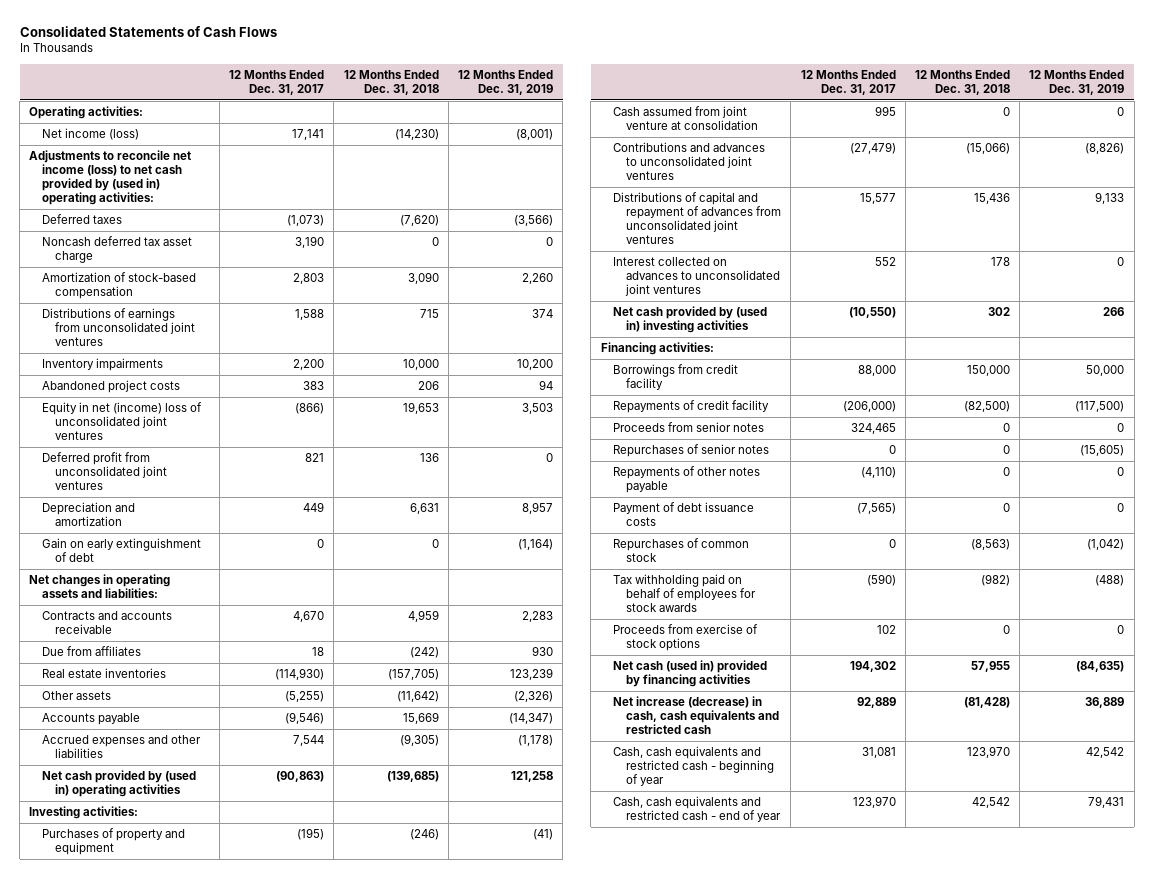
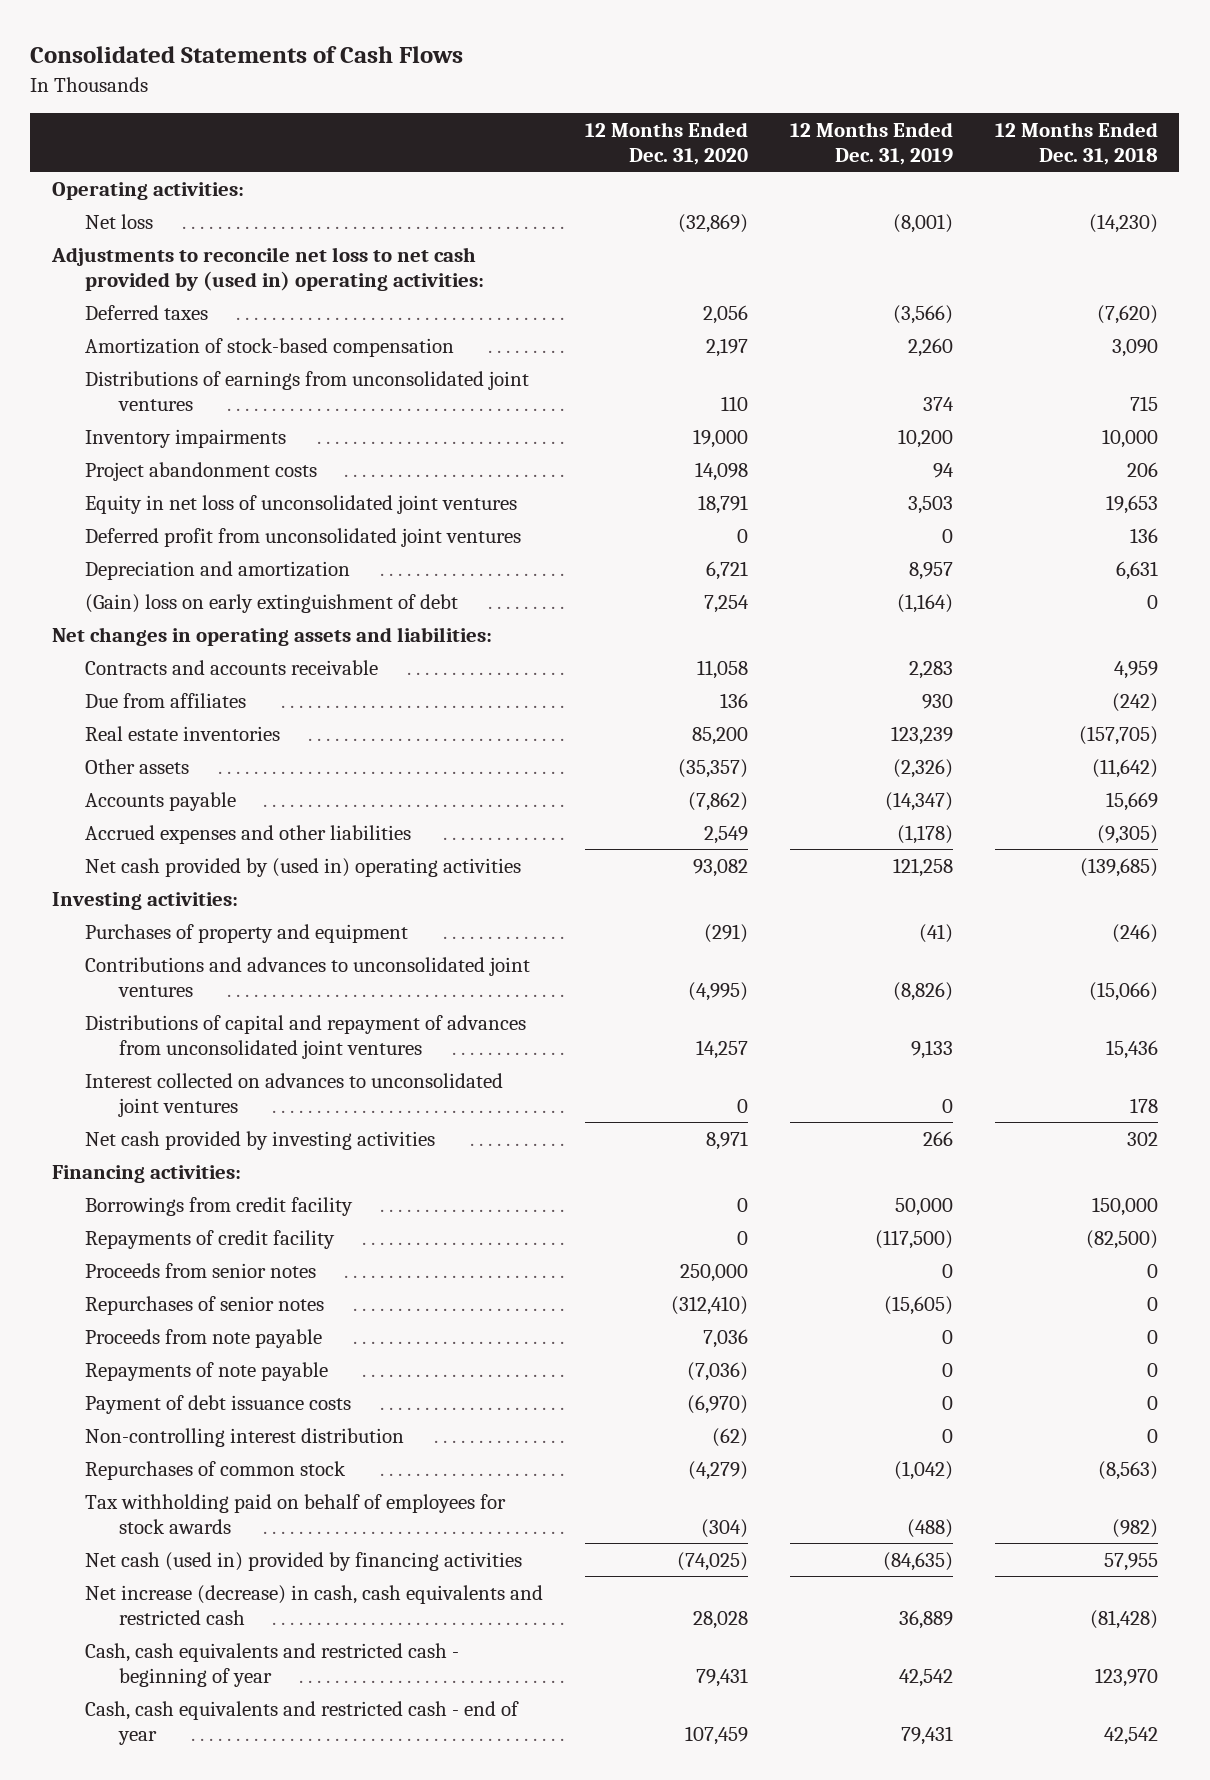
[229,69,325,95] 12 Months Ended Dec. 31, 2017 -> none
none -> [585,122,749,165] 12 Months Ended Dec. 31, 2020
[42,128,140,141] Net income (loss) -> [85,213,154,229] Net loss
[29,150,192,206] Adjustments to reconcile net income (loss) to net cash provided by (used in) operating activities: -> [50,246,485,291] Adjustments to reconcile net loss to net cash provided by (used in) operating activities:
[42,236,193,264] Noncash deferred tax asset charge -> none
[42,380,181,394] Abandoned project costs -> [85,461,318,481] Project abandonment costs
[42,402,203,441] Equity in net (income) loss of unconsolidated joint ventures -> [85,494,518,514] Equity in net loss of unconsolidated joint ventures
[42,538,202,563] Gain on early extinguishment of debt -> [85,593,459,613] (Gain) loss on early extinguishment of debt
[613,106,759,131] Cash assumed from joint venture at consolidation -> none
[613,306,768,334] Net cash provided by (used in) investing activities -> [85,1130,436,1150] Net cash provided by investing activities
none -> [85,1328,323,1348] Proceeds from note payable
[613,466,761,494] Repayments of other notes payable -> [85,1361,329,1381] Repayments of note payable
none -> [85,1427,405,1447] Non-controlling interest distribution
[613,624,759,652] Proceeds from exercise of stock options -> none

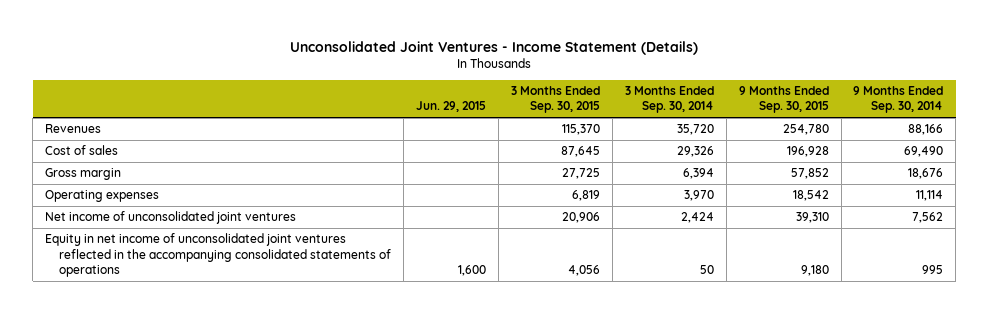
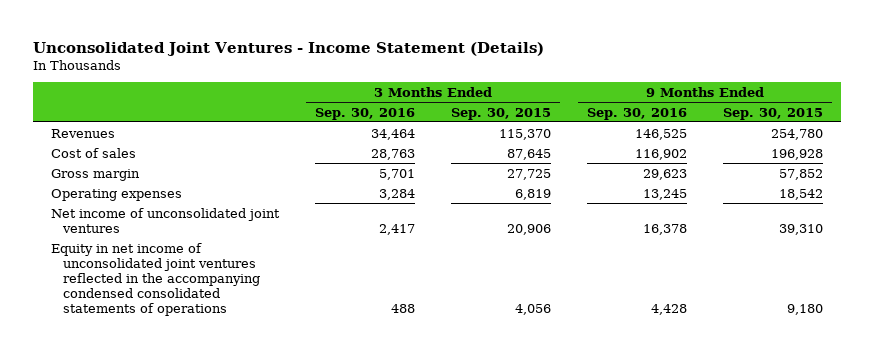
[415,101,486,113] Jun. 29, 2015 -> none
[624,86,714,114] 3 Months Ended Sep. 30, 2014 -> none
[853,86,944,114] 9 Months Ended Sep. 30, 2014 -> none
none -> [314,107,415,120] Sep. 30, 2016
none -> [586,107,687,120] Sep. 30, 2016
[45,233,391,277] Equity in net income of unconsolidated joint ventures reflected in the accompanying consolidated statements of operations -> [50,242,260,317] Equity in net income of unconsolidated joint ventures reflected in the accompanying condensed consolidated statements of operations

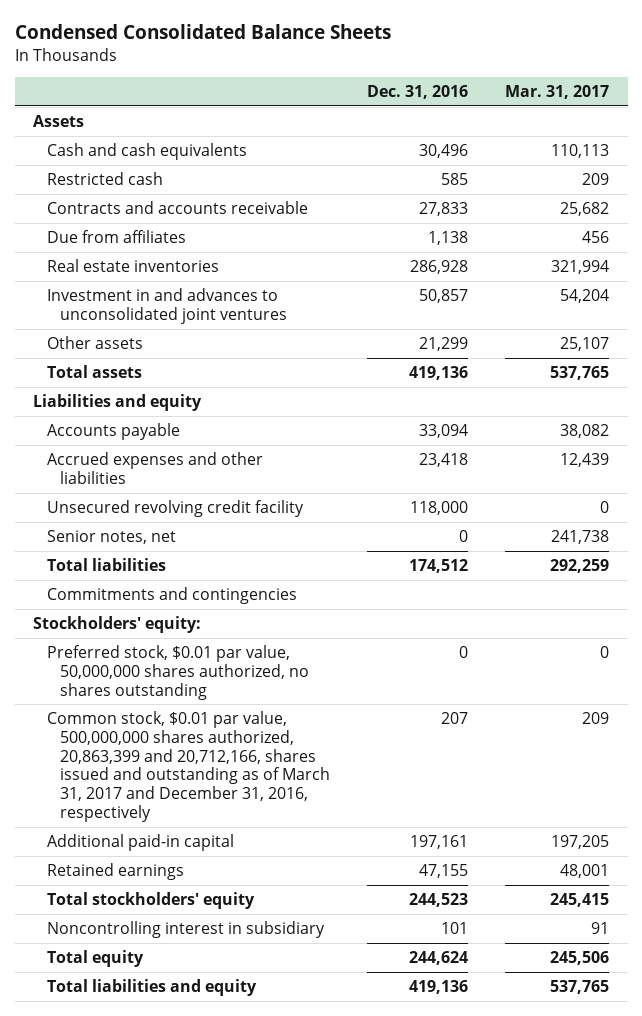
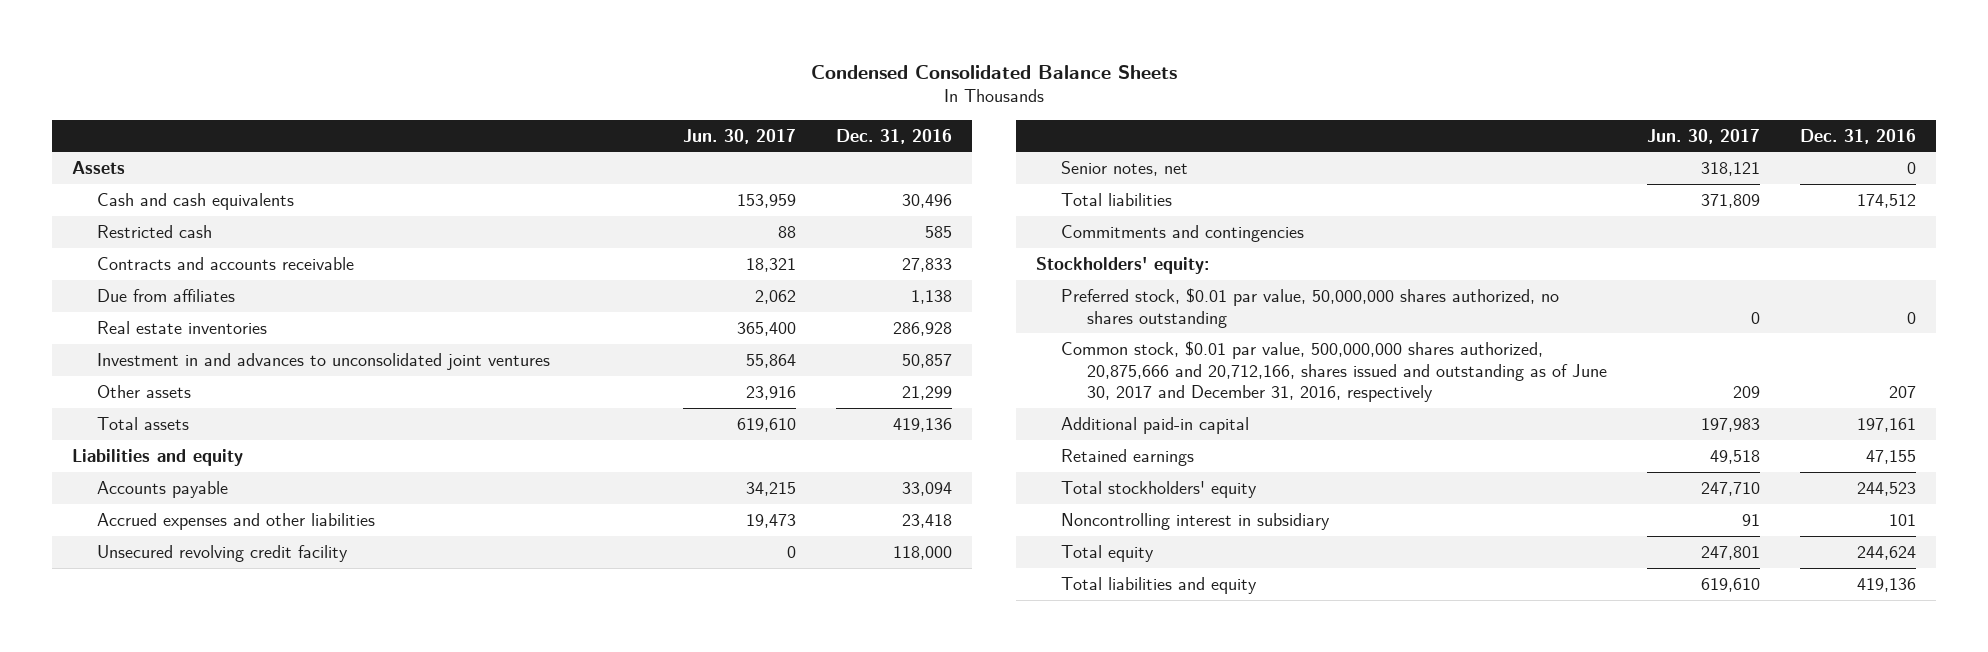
[505,84,610,99] Mar. 31, 2017 -> none
none -> [683,128,797,144] Jun. 30, 2017
[46,711,330,822] Common stock, $0.01 par value, 500,000,000 shares authorized, 20,863,399 and 20,712,166, shares issued and outstanding as of March 31, 2017 and December 31, 2016, respectively -> [1061,340,1607,403] Common stock, $0.01 par value, 500,000,000 shares authorized, 20,875,666 and 20,712,166, shares issued and outstanding as of June 30, 2017 and December 31, 2016, respectively

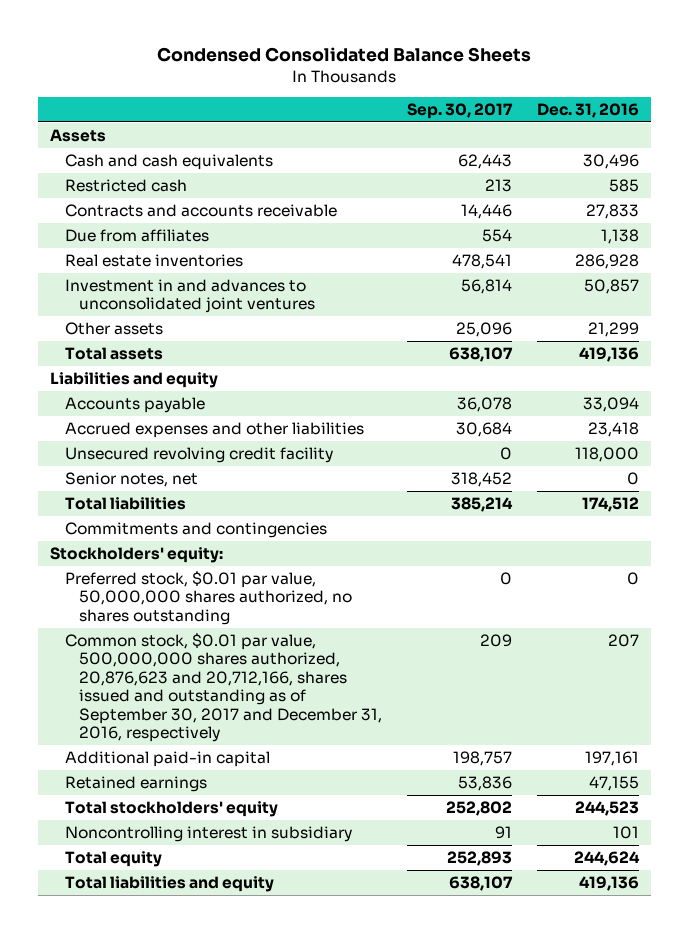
[683,128,797,144] Jun. 30, 2017 -> none
none -> [406,103,513,120] Sep. 30, 2017
[1061,340,1607,403] Common stock, $0.01 par value, 500,000,000 shares authorized, 20,875,666 and 20,712,166, shares issued and outstanding as of June 30, 2017 and December 31, 2016, respectively -> [64,632,383,743] Common stock, $0.01 par value, 500,000,000 shares authorized, 20,876,623 and 20,712,166, shares issued and outstanding as of September 30, 2017 and December 31, 2016, respectively

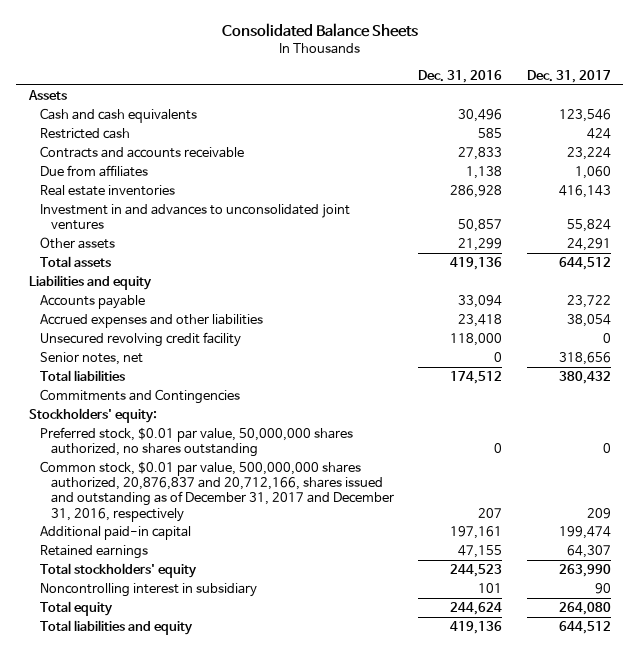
[157,47,532,63] Condensed Consolidated Balance Sheets -> [221,22,418,37] Consolidated Balance Sheets
[406,103,513,120] Sep. 30, 2017 -> none
none -> [527,69,612,83] Dec. 31, 2017
[64,521,327,538] Commitments and contingencies -> [39,388,240,404] Commitments and Contingencies
[64,632,383,743] Common stock, $0.01 par value, 500,000,000 shares authorized, 20,876,623 and 20,712,166, shares issued and outstanding as of September 30, 2017 and December 31, 2016, respectively -> [39,460,394,522] Common stock, $0.01 par value, 500,000,000 shares authorized, 20,876,837 and 20,712,166, shares issued and outstanding as of December 31, 2017 and December 31, 2016, respectively

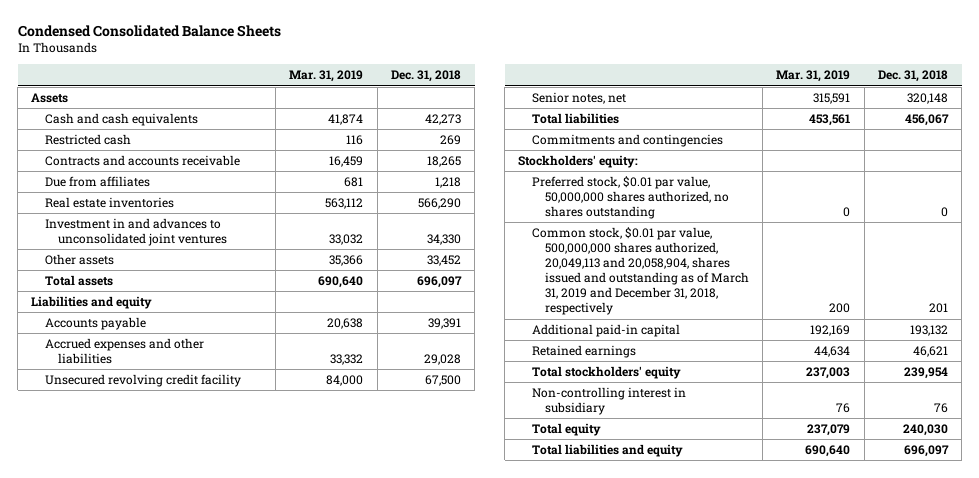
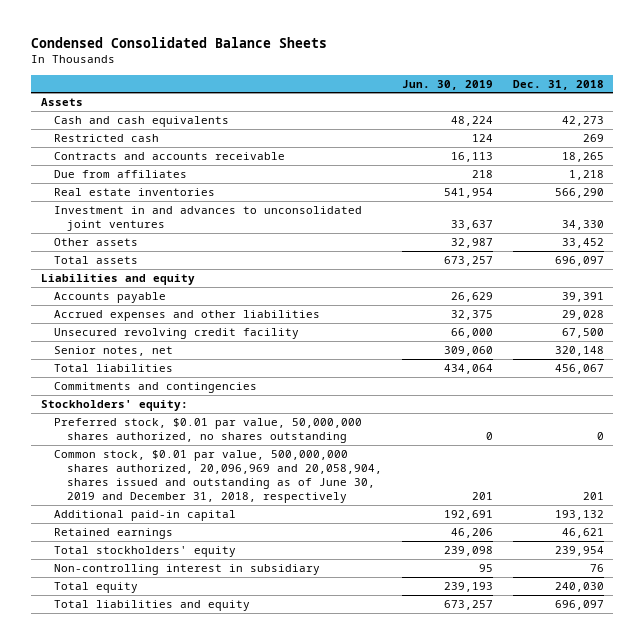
[289,70,364,83] Mar. 31, 2019 -> none
none -> [401,79,493,90] Jun. 30, 2019
[531,226,749,316] Common stock, $0.01 par value, 500,000,000 shares authorized, 20,049,113 and 20,058,904, shares issued and outstanding as of March 31, 2019 and December 31, 2018, respectively -> [53,449,382,504] Common stock, $0.01 par value, 500,000,000 shares authorized, 20,096,969 and 20,058,904, shares issued and outstanding as of June 30, 2019 and December 31, 2018, respectively

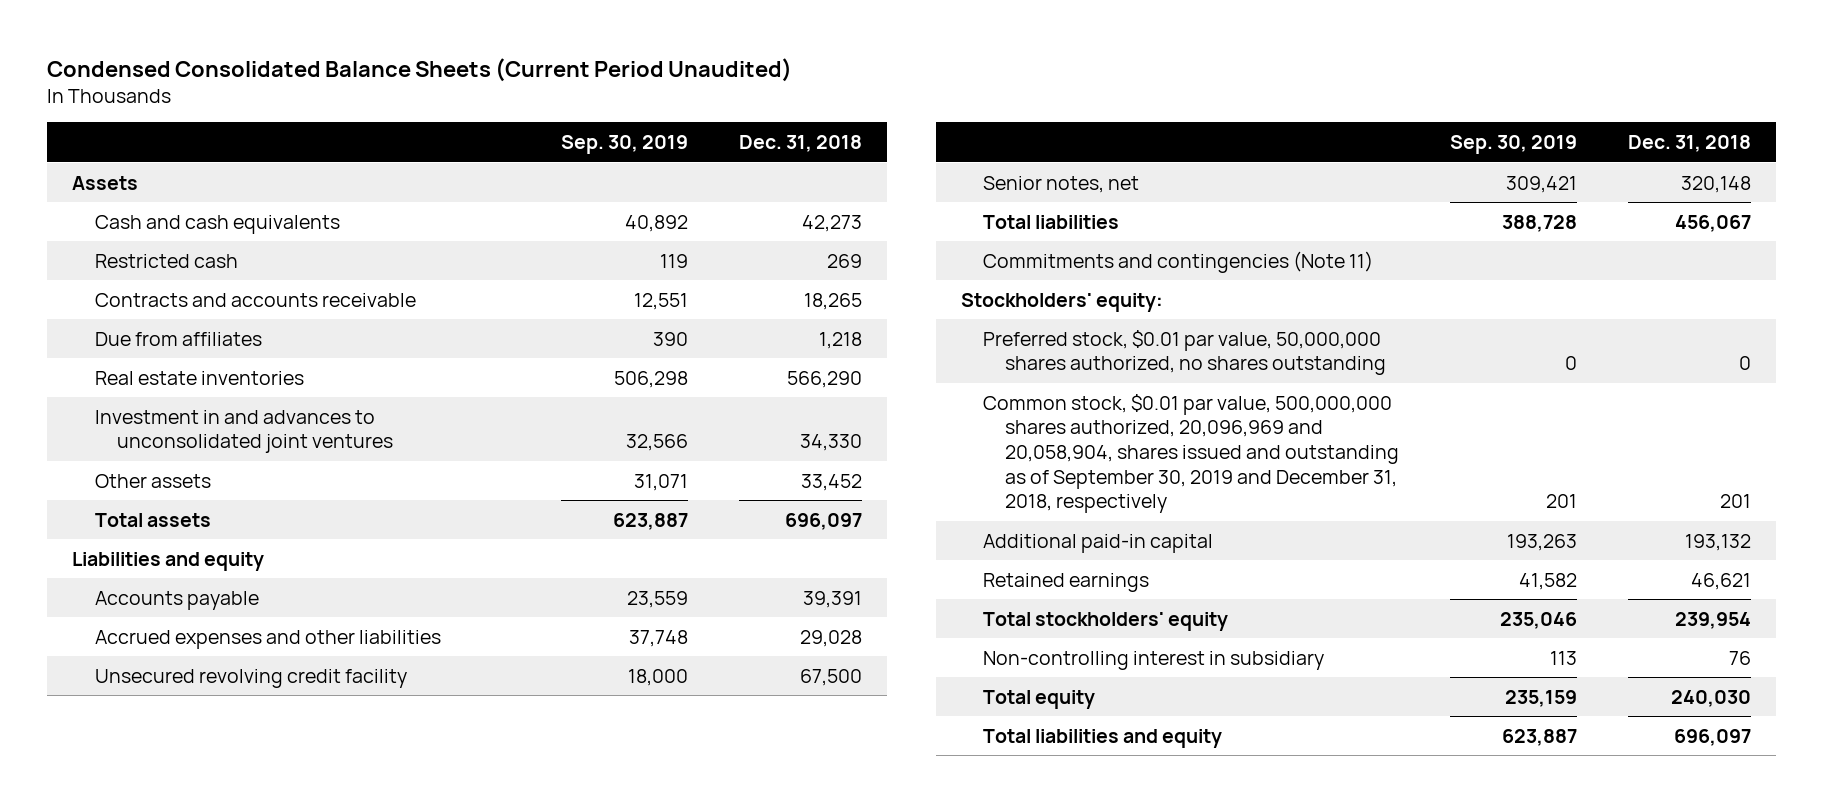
[30,37,327,49] Condensed Consolidated Balance Sheets -> [47,57,793,82] Condensed Consolidated Balance Sheets (Current Period Unaudited)
[401,79,493,90] Jun. 30, 2019 -> none
none -> [561,134,689,154] Sep. 30, 2019
[53,381,257,393] Commitments and contingencies -> [983,250,1374,273] Commitments and contingencies (Note 11)
[53,449,382,504] Common stock, $0.01 par value, 500,000,000 shares authorized, 20,096,969 and 20,058,904, shares issued and outstanding as of June 30, 2019 and December 31, 2018, respectively -> [983,393,1400,514] Common stock, $0.01 par value, 500,000,000 shares authorized, 20,096,969 and 20,058,904, shares issued and outstanding as of September 30, 2019 and December 31, 2018, respectively

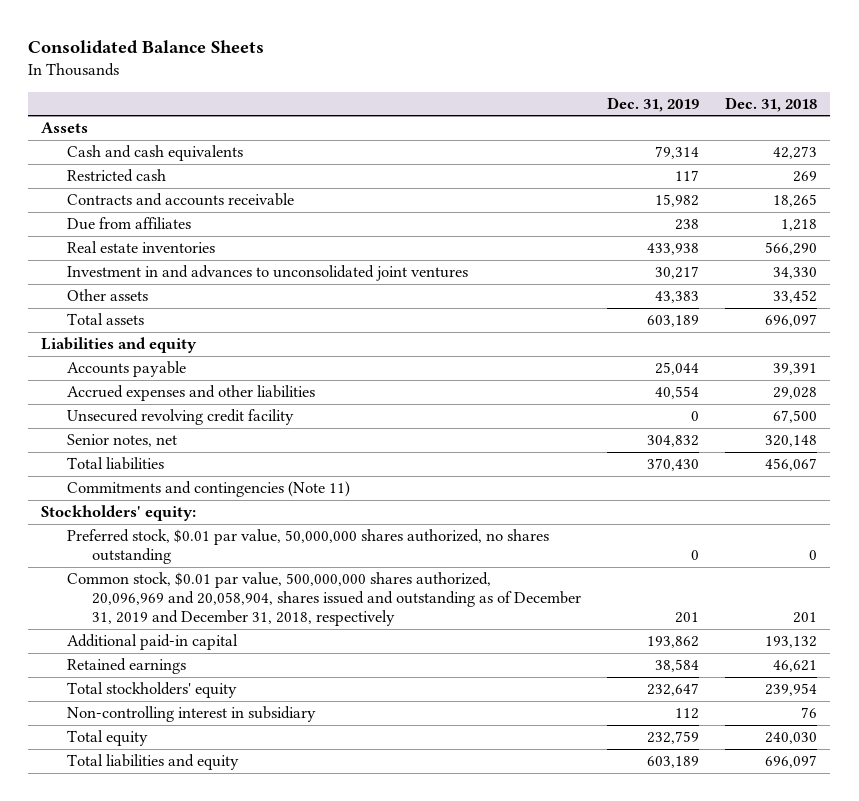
[47,57,793,82] Condensed Consolidated Balance Sheets (Current Period Unaudited) -> [28,40,265,55] Consolidated Balance Sheets
[561,134,689,154] Sep. 30, 2019 -> none
none -> [607,96,700,112] Dec. 31, 2019
[983,393,1400,514] Common stock, $0.01 par value, 500,000,000 shares authorized, 20,096,969 and 20,058,904, shares issued and outstanding as of September 30, 2019 and December 31, 2018, respectively -> [66,572,581,627] Common stock, $0.01 par value, 500,000,000 shares authorized, 20,096,969 and 20,058,904, shares issued and outstanding as of December 31, 2019 and December 31, 2018, respectively

